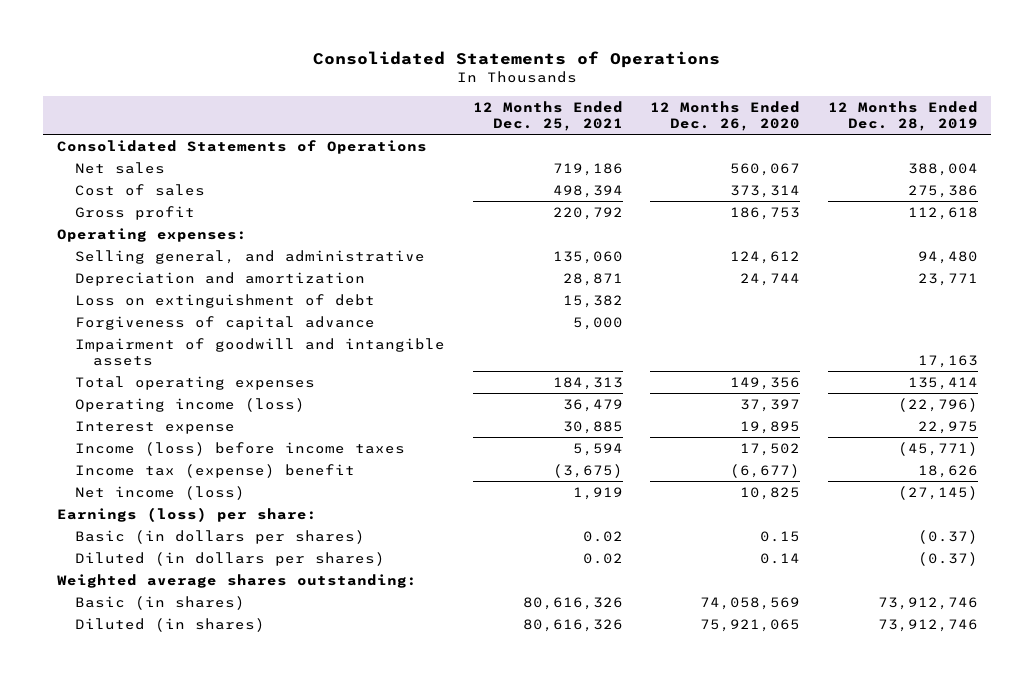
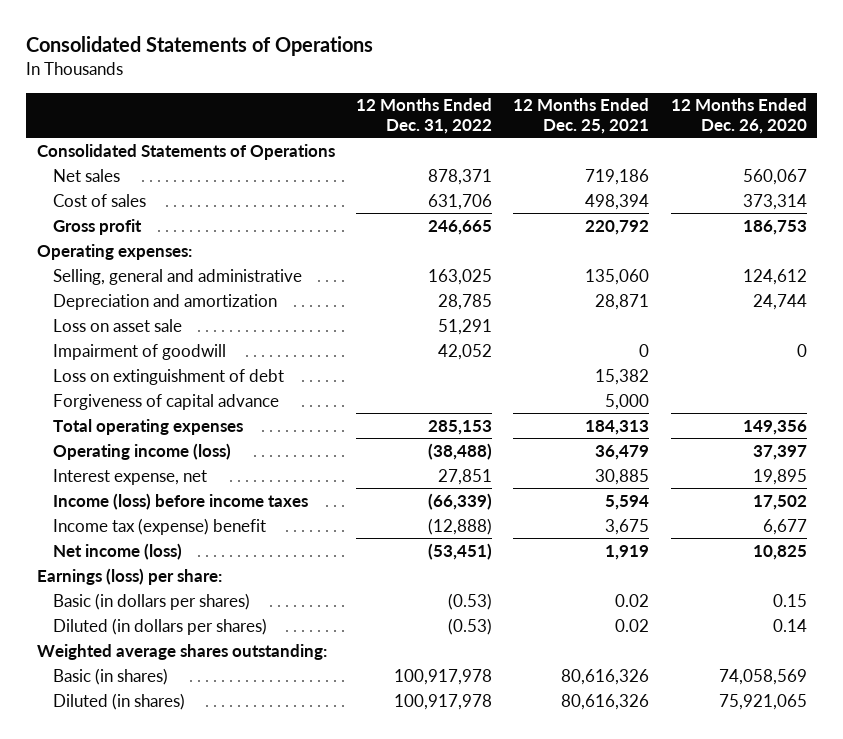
[827,100,978,132] 12 Months Ended Dec. 28, 2019 -> none
none -> [355,98,492,135] 12 Months Ended Dec. 31, 2022
[74,249,425,264] Selling general, and administrative -> [52,268,302,285] Selling, general and administrative
none -> [52,318,182,332] Loss on asset sale
none -> [52,343,226,360] Impairment of goodwill
[74,337,445,367] Impairment of goodwill and intangible assets -> none
[74,420,235,434] Interest expense -> [52,468,207,485] Interest expense, net
[552,463,623,478] (3,675) -> [605,518,650,535] 3,675
[730,463,801,478] (6,677) -> [762,518,807,535] 6,677

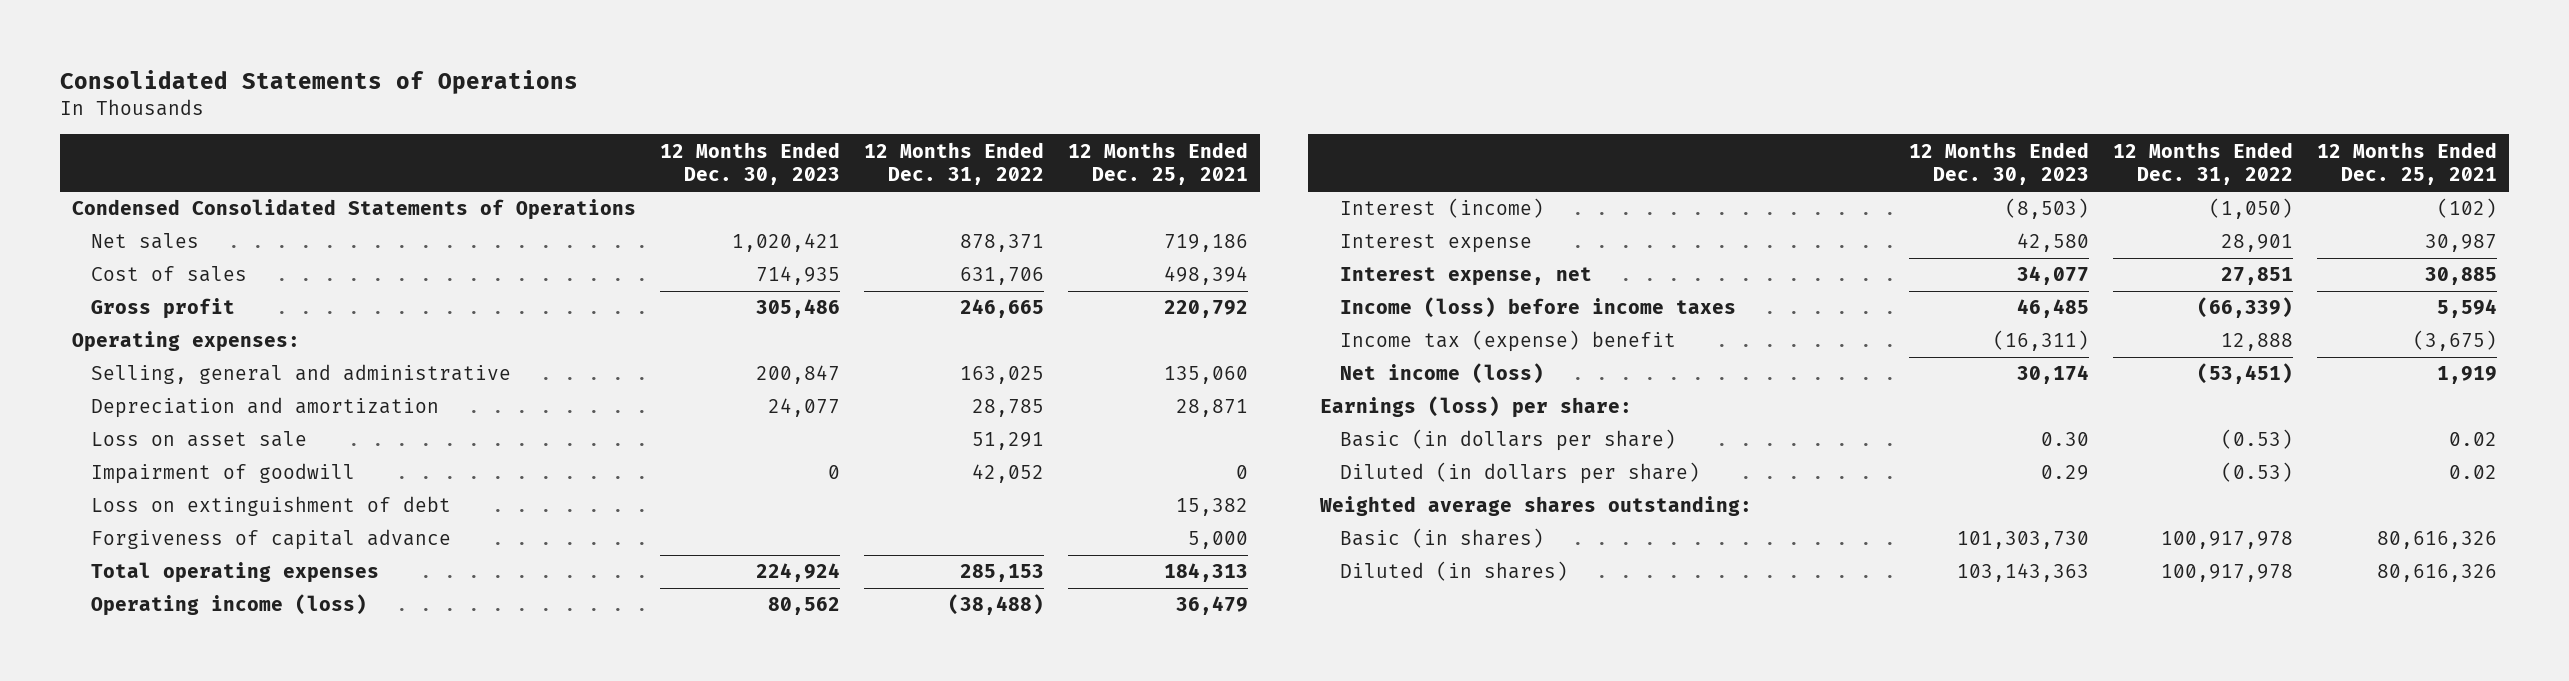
[670,98,807,135] 12 Months Ended Dec. 26, 2020 -> none
none -> [659,141,840,186] 12 Months Ended Dec. 30, 2023
[36,143,335,160] Consolidated Statements of Operations -> [71,199,636,221] Condensed Consolidated Statements of Operations
none -> [1340,198,1545,219] Interest (income)
none -> [1340,234,1533,254] Interest expense
[427,517,492,535] (12,888) -> [2220,333,2293,352] 12,888
[605,518,650,535] 3,675 -> [2413,330,2498,352] (3,675)
[52,592,250,610] Basic (in dollars per shares) -> [1340,429,1677,452] Basic (in dollars per share)
[52,617,267,635] Diluted (in dollars per shares) -> [1340,462,1701,485] Diluted (in dollars per share)

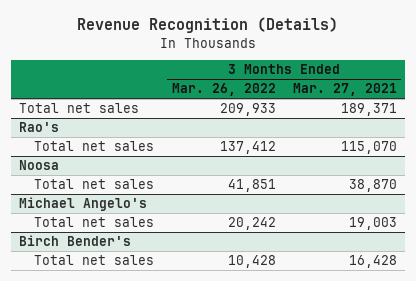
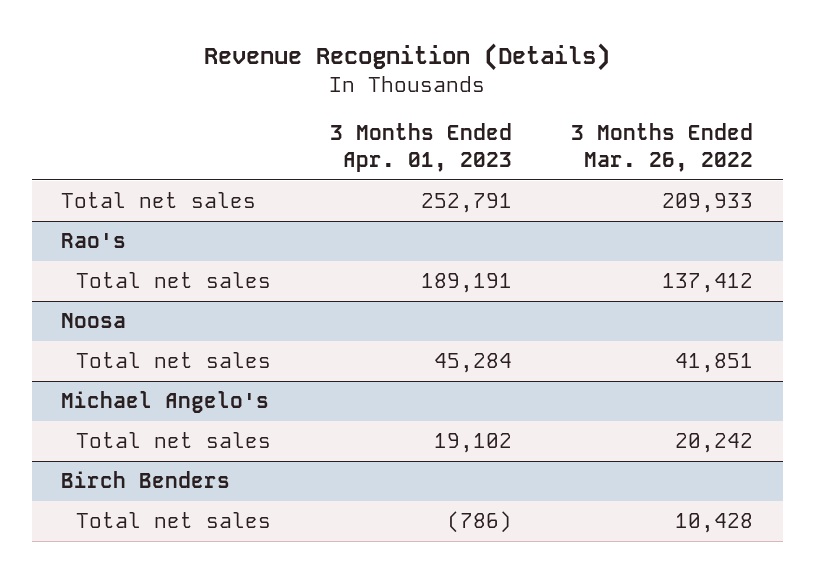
[292,83,397,97] Mar. 27, 2021 -> none
none -> [330,123,513,172] 3 Months Ended Apr. 01, 2023
[19,235,132,247] Birch Bender's -> [61,471,231,489] Birch Benders

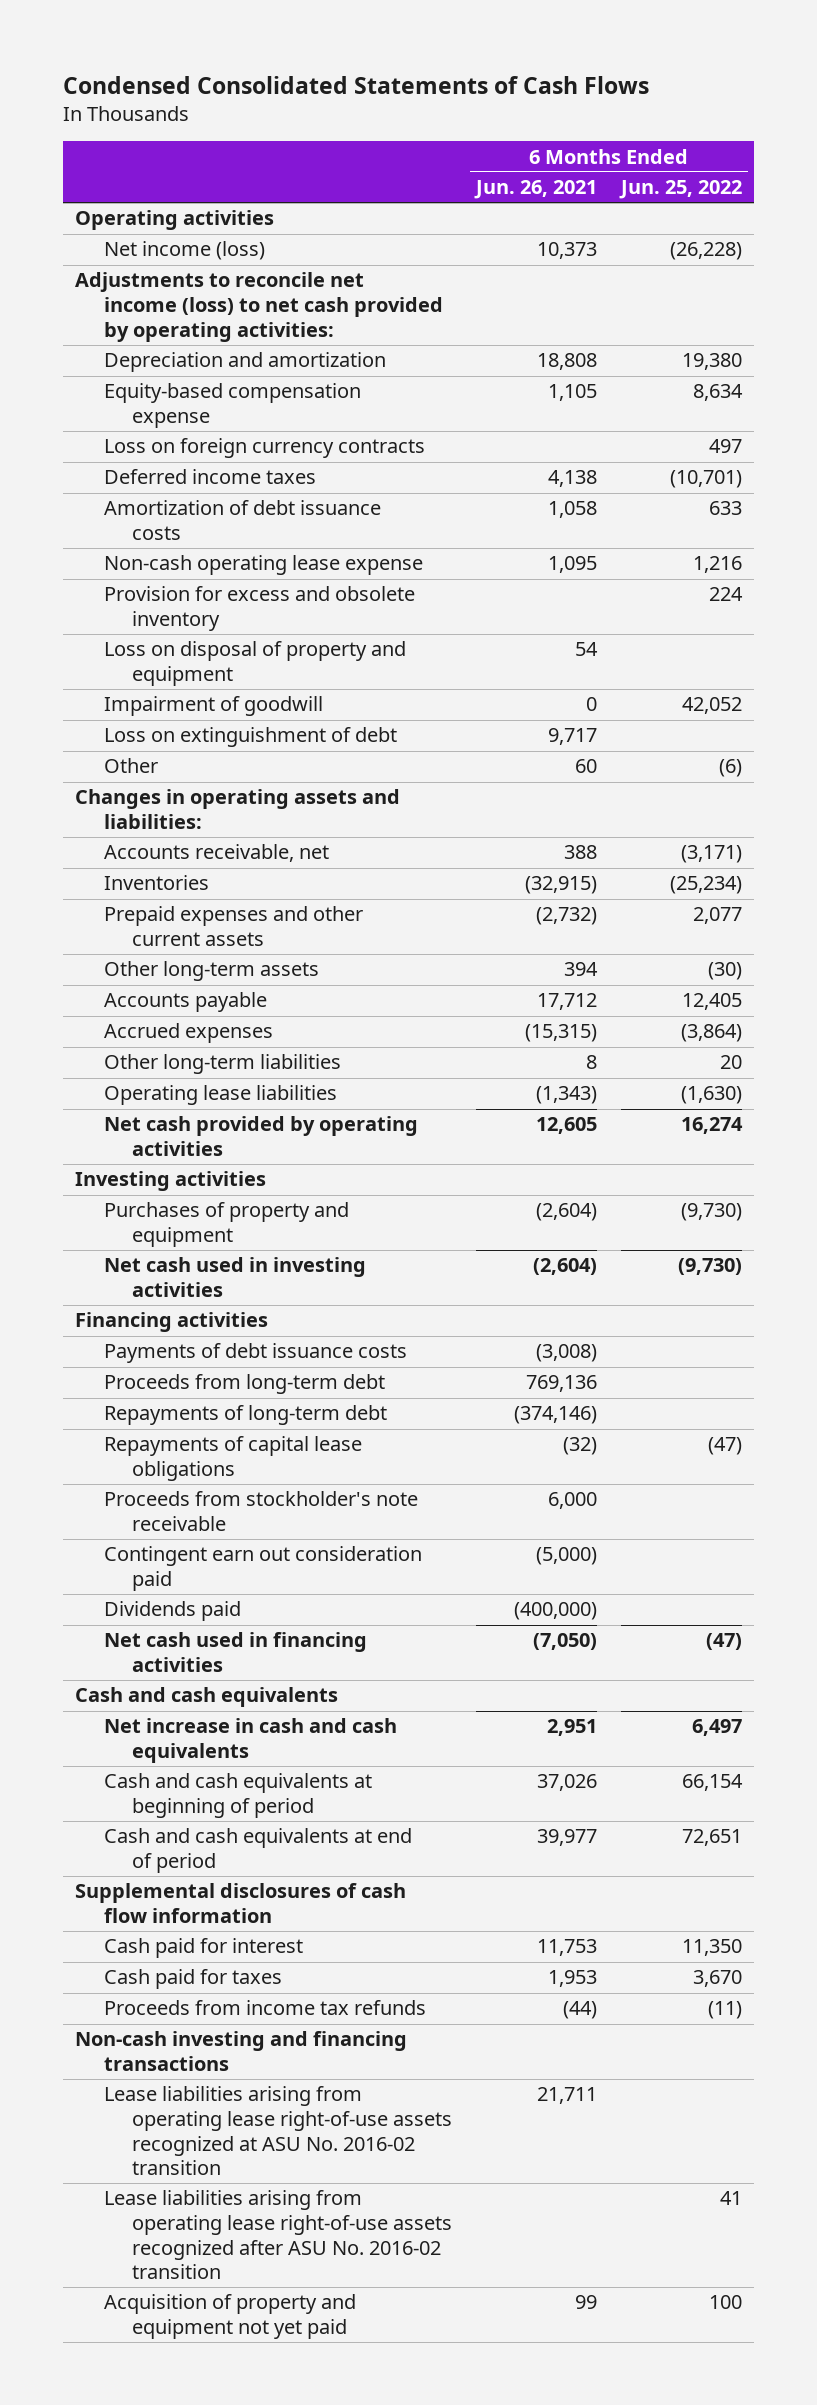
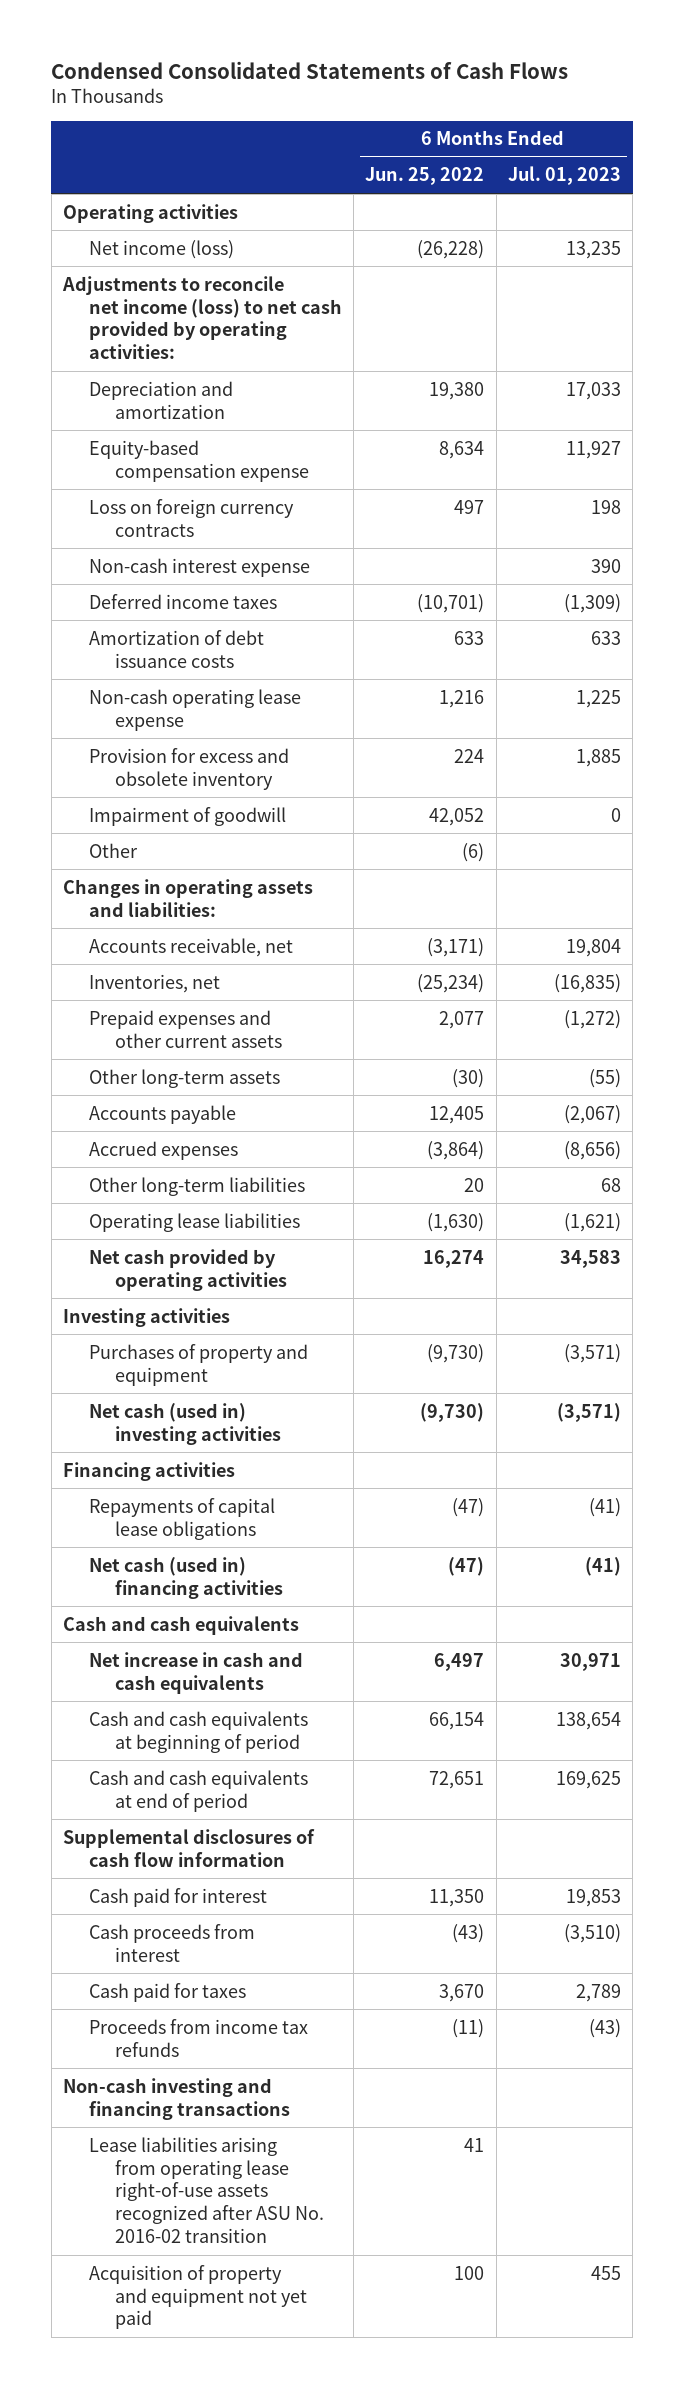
[474,180,598,200] Jun. 26, 2021 -> none
none -> [507,166,621,186] Jul. 01, 2023
none -> [88,557,310,577] Non-cash interest expense
[103,641,406,687] Loss on disposal of property and equipment -> none
[103,727,397,748] Loss on extinguishment of debt -> none
[103,875,209,891] Inventories -> [88,973,220,993] Inventories, net
[103,1257,366,1298] Net cash used in investing activities -> [88,1402,281,1445] Net cash (used in) investing activities
[103,1343,407,1364] Payments of debt issuance costs -> none
[103,1374,385,1395] Proceeds from long-term debt -> none
[103,1405,387,1426] Repayments of long-term debt -> none
[103,1491,418,1532] Proceeds from stockholder's note receivable -> none
[103,1546,422,1592] Contingent earn out consideration paid -> none
[103,1601,241,1622] Dividends paid -> none
[103,1632,367,1673] Net cash used in financing activities -> [88,1556,283,1599] Net cash (used in) financing activities
none -> [88,1923,255,1962] Cash proceeds from interest
[103,2086,453,2176] Lease liabilities arising from operating lease right-of-use assets recognized at ASU No. 2016-02 transition -> none

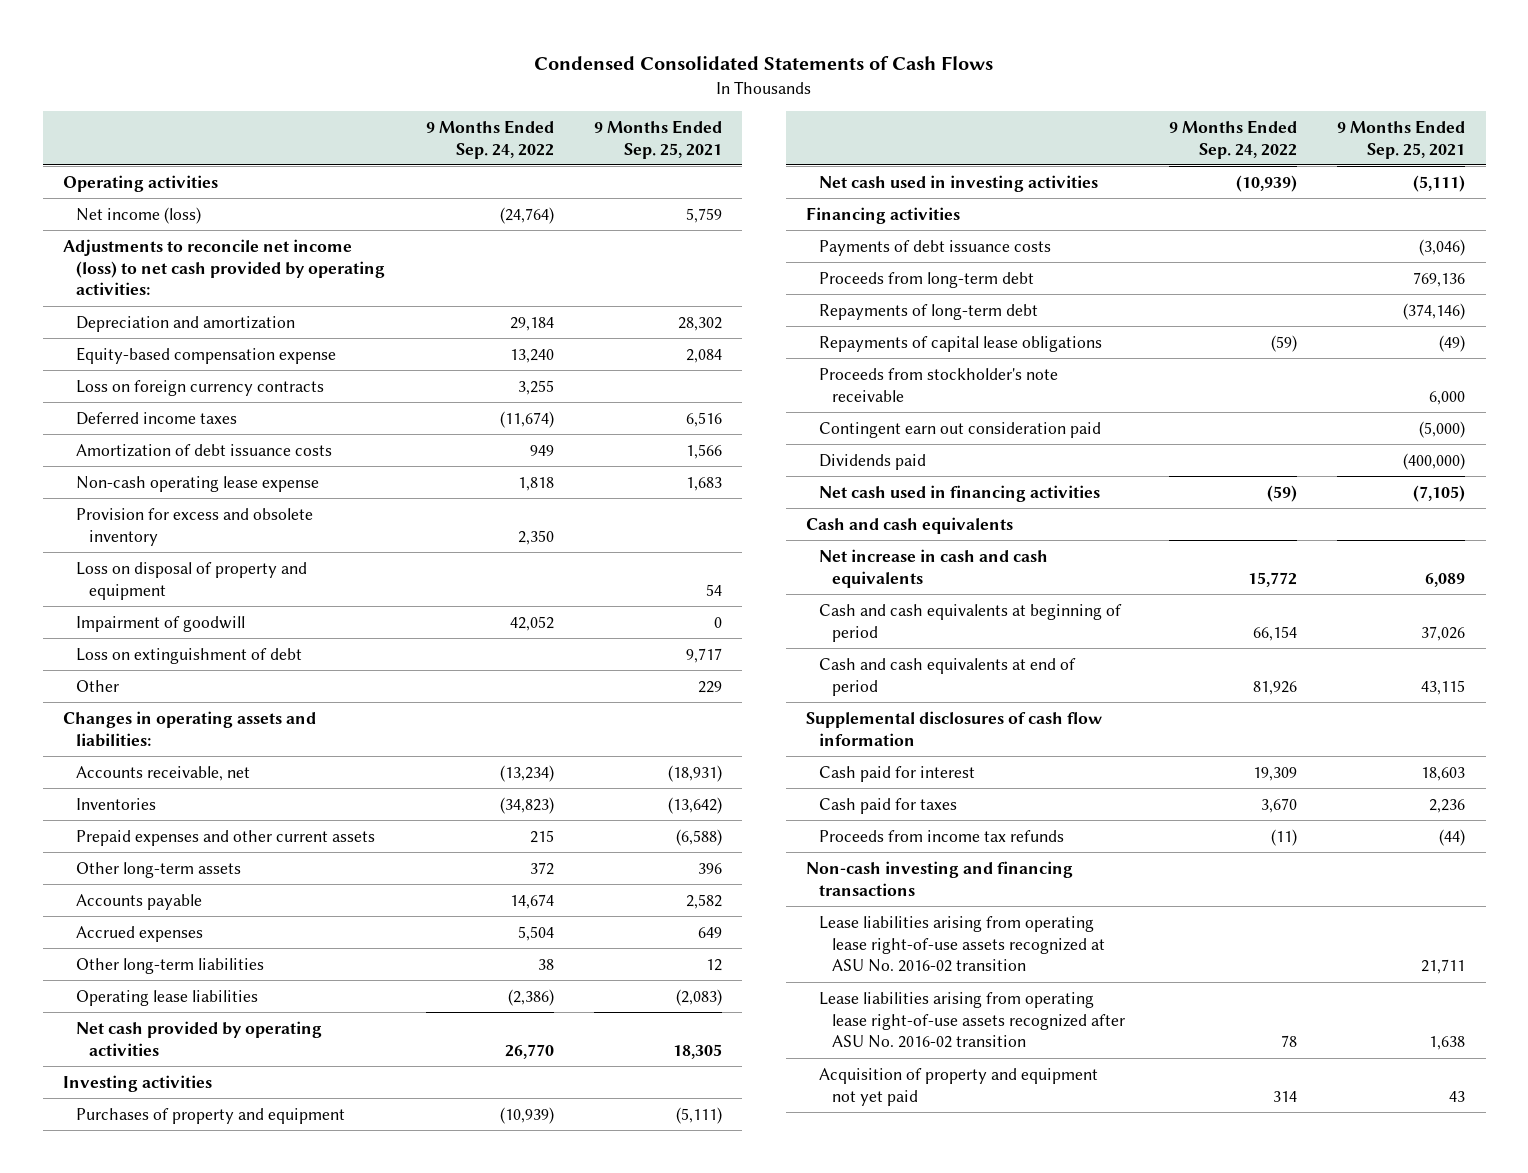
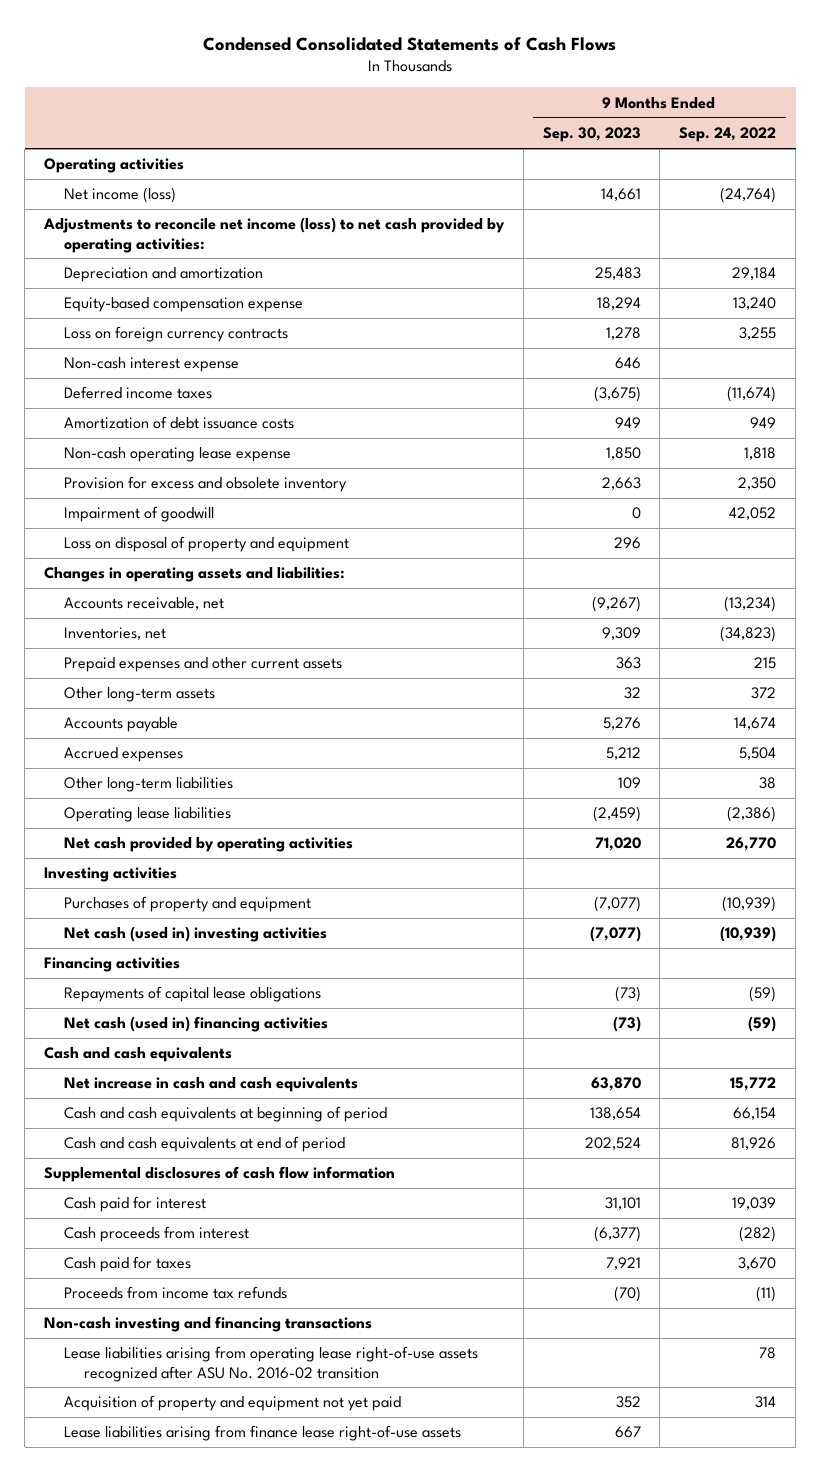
[594,119,723,159] 9 Months Ended Sep. 25, 2021 -> none
none -> [542,127,641,143] Sep. 30, 2023
none -> [64,357,240,373] Non-cash interest expense
[75,647,302,664] Loss on extinguishment of debt -> none
[75,679,119,692] Other -> none
[75,561,307,600] Loss on disposal of property and equipment -> [64,536,350,553] Loss on disposal of property and equipment
[75,797,156,810] Inventories -> [64,627,167,641] Inventories, net
[819,174,1099,192] Net cash used in investing activities -> [64,926,328,943] Net cash (used in) investing activities
[819,239,1052,256] Payments of debt issuance costs -> none
[819,271,1035,288] Proceeds from long-term debt -> none
[819,303,1039,320] Repayments of long-term debt -> none
[819,367,1059,402] Proceeds from stockholder's note receivable -> none
[819,421,1102,438] Contingent earn out consideration paid -> none
[819,453,927,470] Dividends paid -> none
[819,484,1101,502] Net cash used in financing activities -> [64,1016,329,1033] Net cash (used in) financing activities
[1252,766,1297,781] 19,309 -> [732,1197,777,1211] 19,039
none -> [64,1226,250,1243] Cash proceeds from interest
[819,915,1105,973] Lease liabilities arising from operating lease right-of-use assets recognized at ASU No. 2016-02 transition -> none
none -> [64,1425,462,1442] Lease liabilities arising from finance lease right-of-use assets

